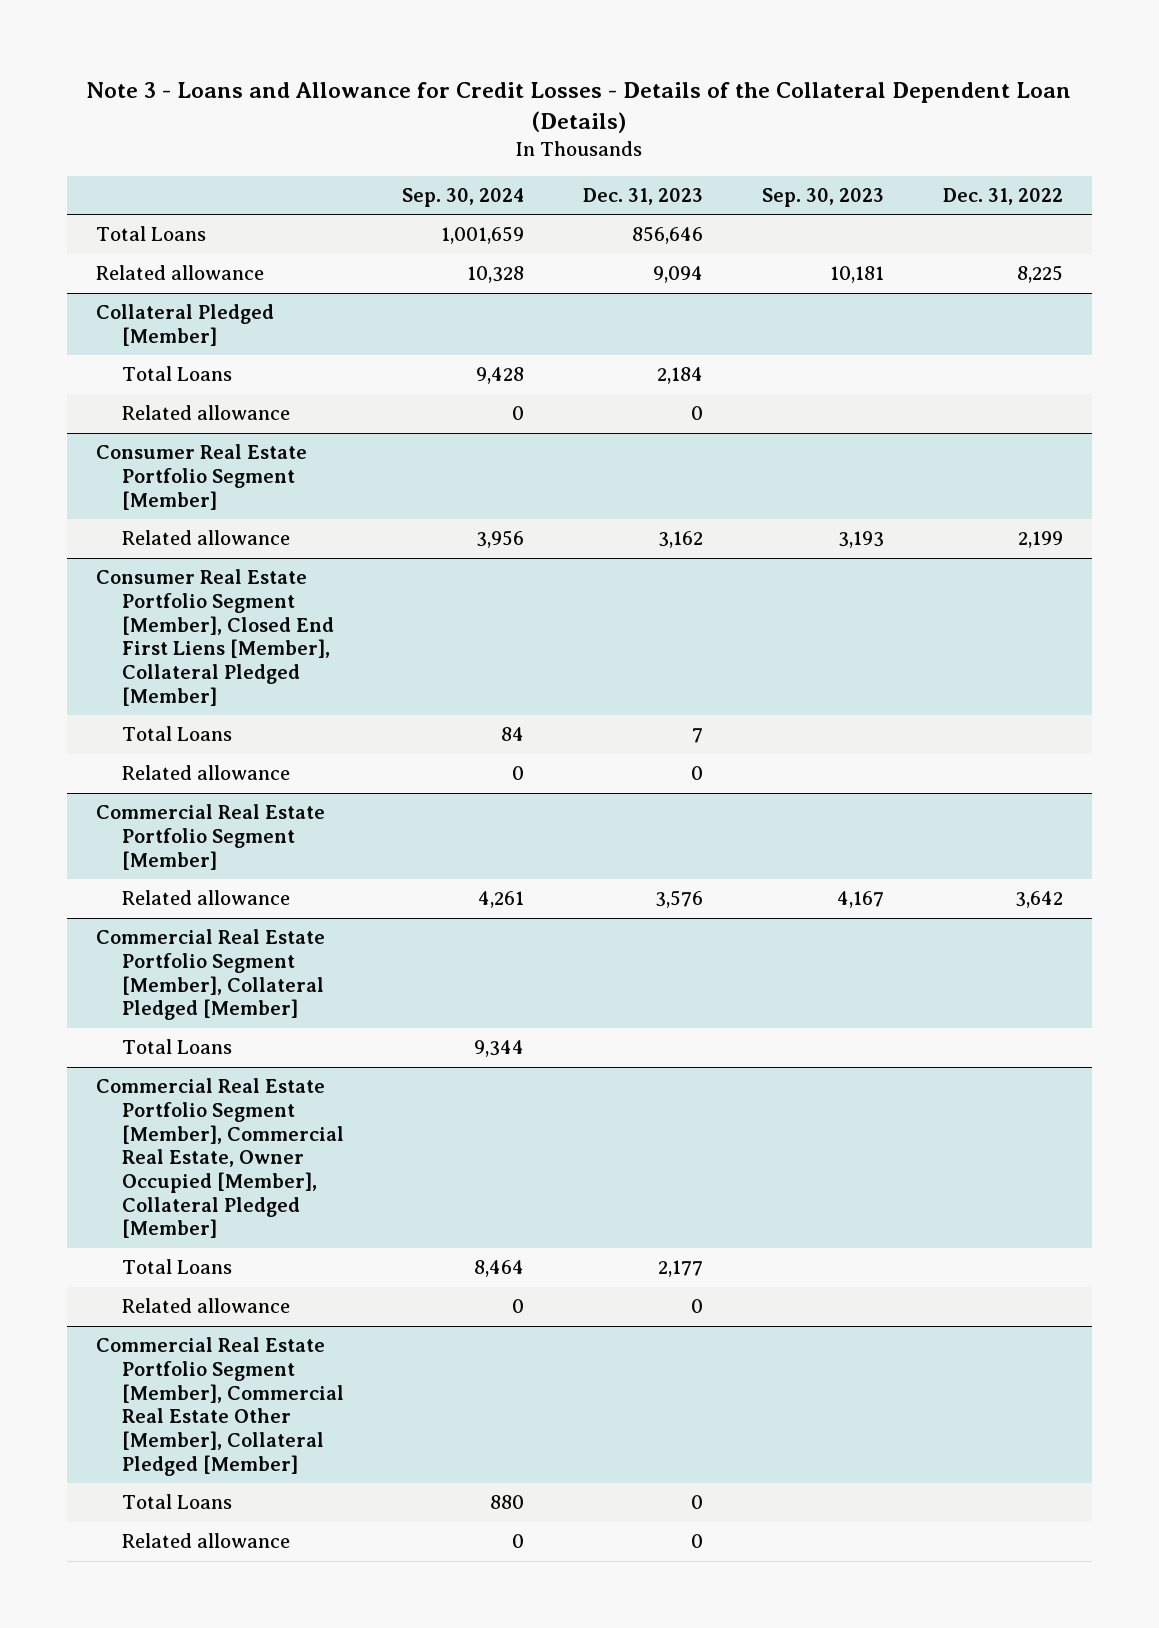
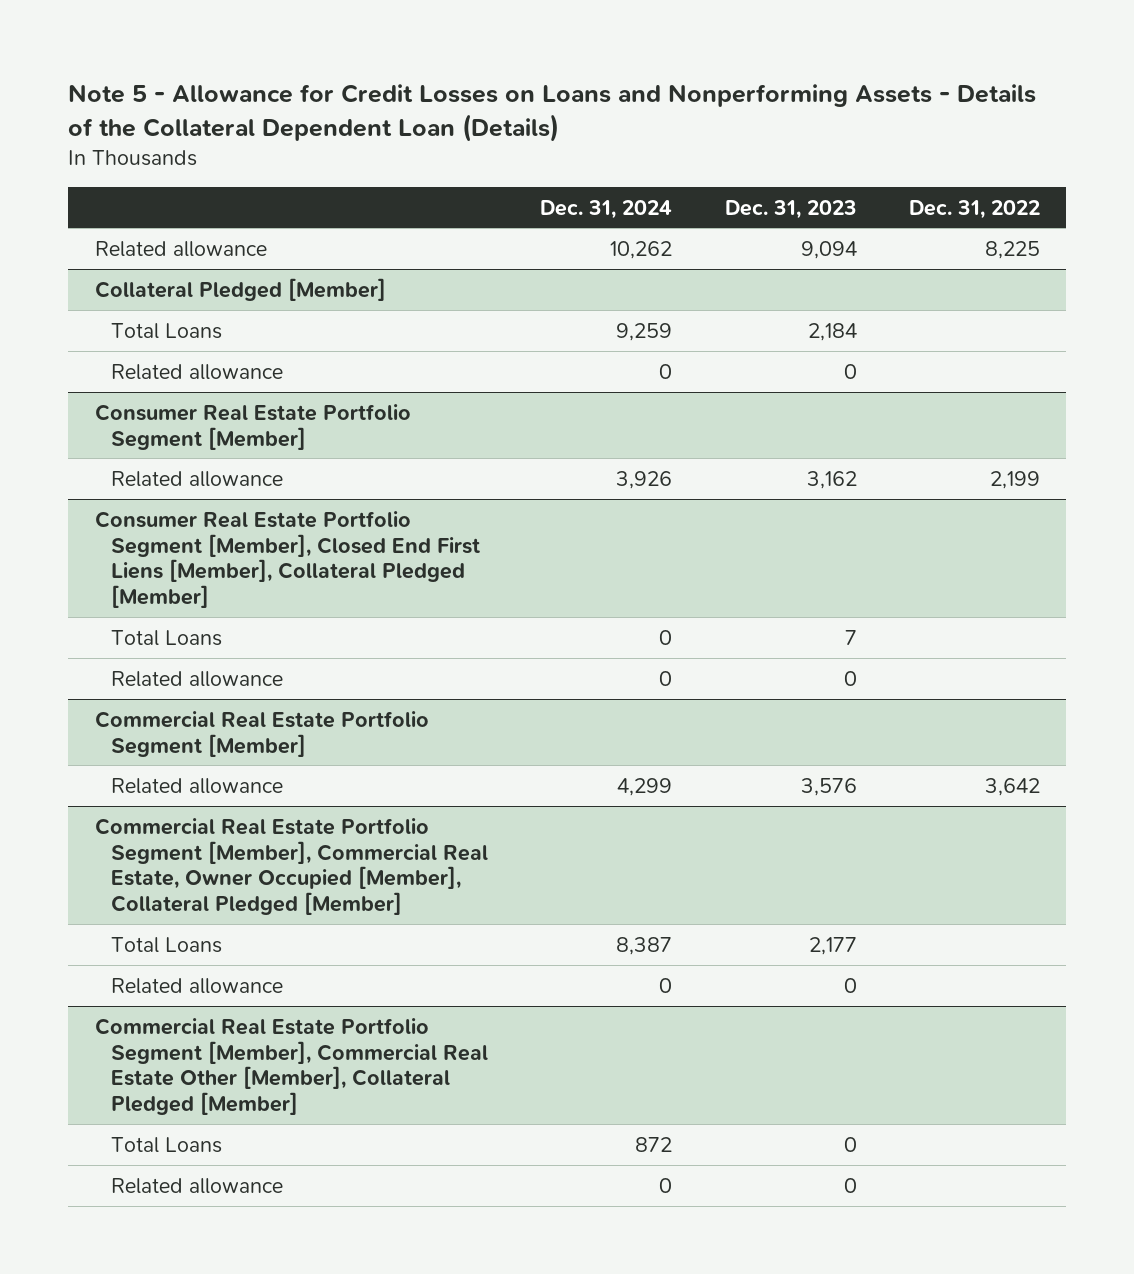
[86,81,1072,133] Note 3 - Loans and Allowance for Credit Losses - Details of the Collateral Dependent Loan (Details) -> [68,84,1037,142] Note 5 - Allowance for Credit Losses on Loans and Nonperforming Assets - Details of the Collateral Dependent Loan (Details)
[402,187,525,207] Sep. 30, 2024 -> none
[761,187,884,207] Sep. 30, 2023 -> none
none -> [540,199,673,219] Dec. 31, 2024
[96,226,207,242] Total Loans -> none
[96,929,326,1021] Commercial Real Estate Portfolio Segment [Member], Collateral Pledged [Member] -> none
[121,1039,232,1055] Total Loans -> none

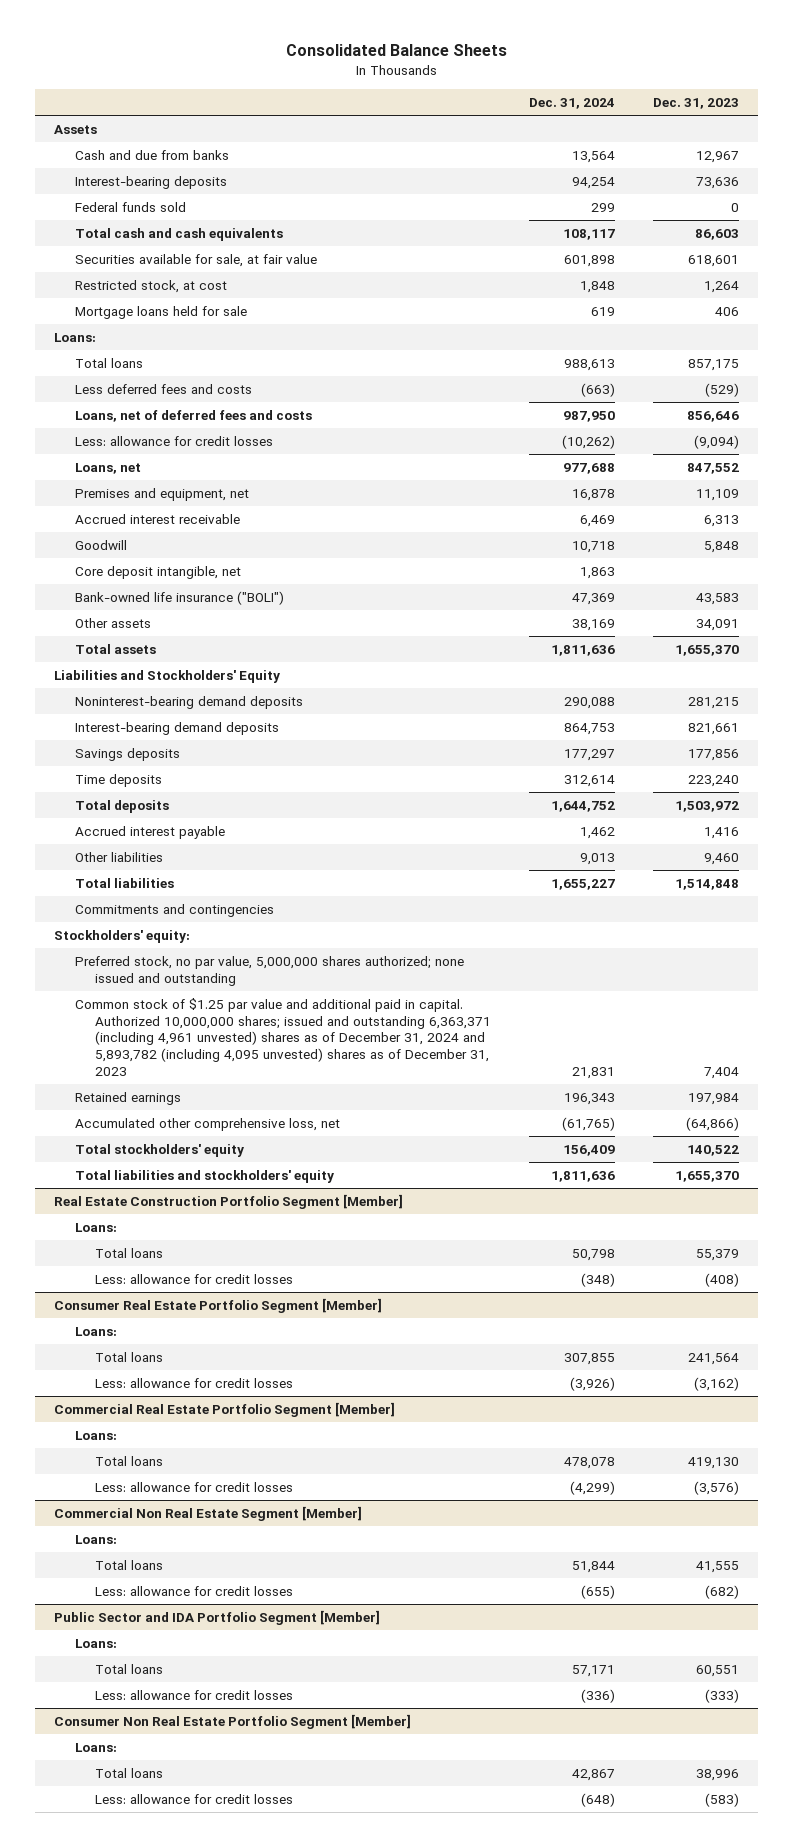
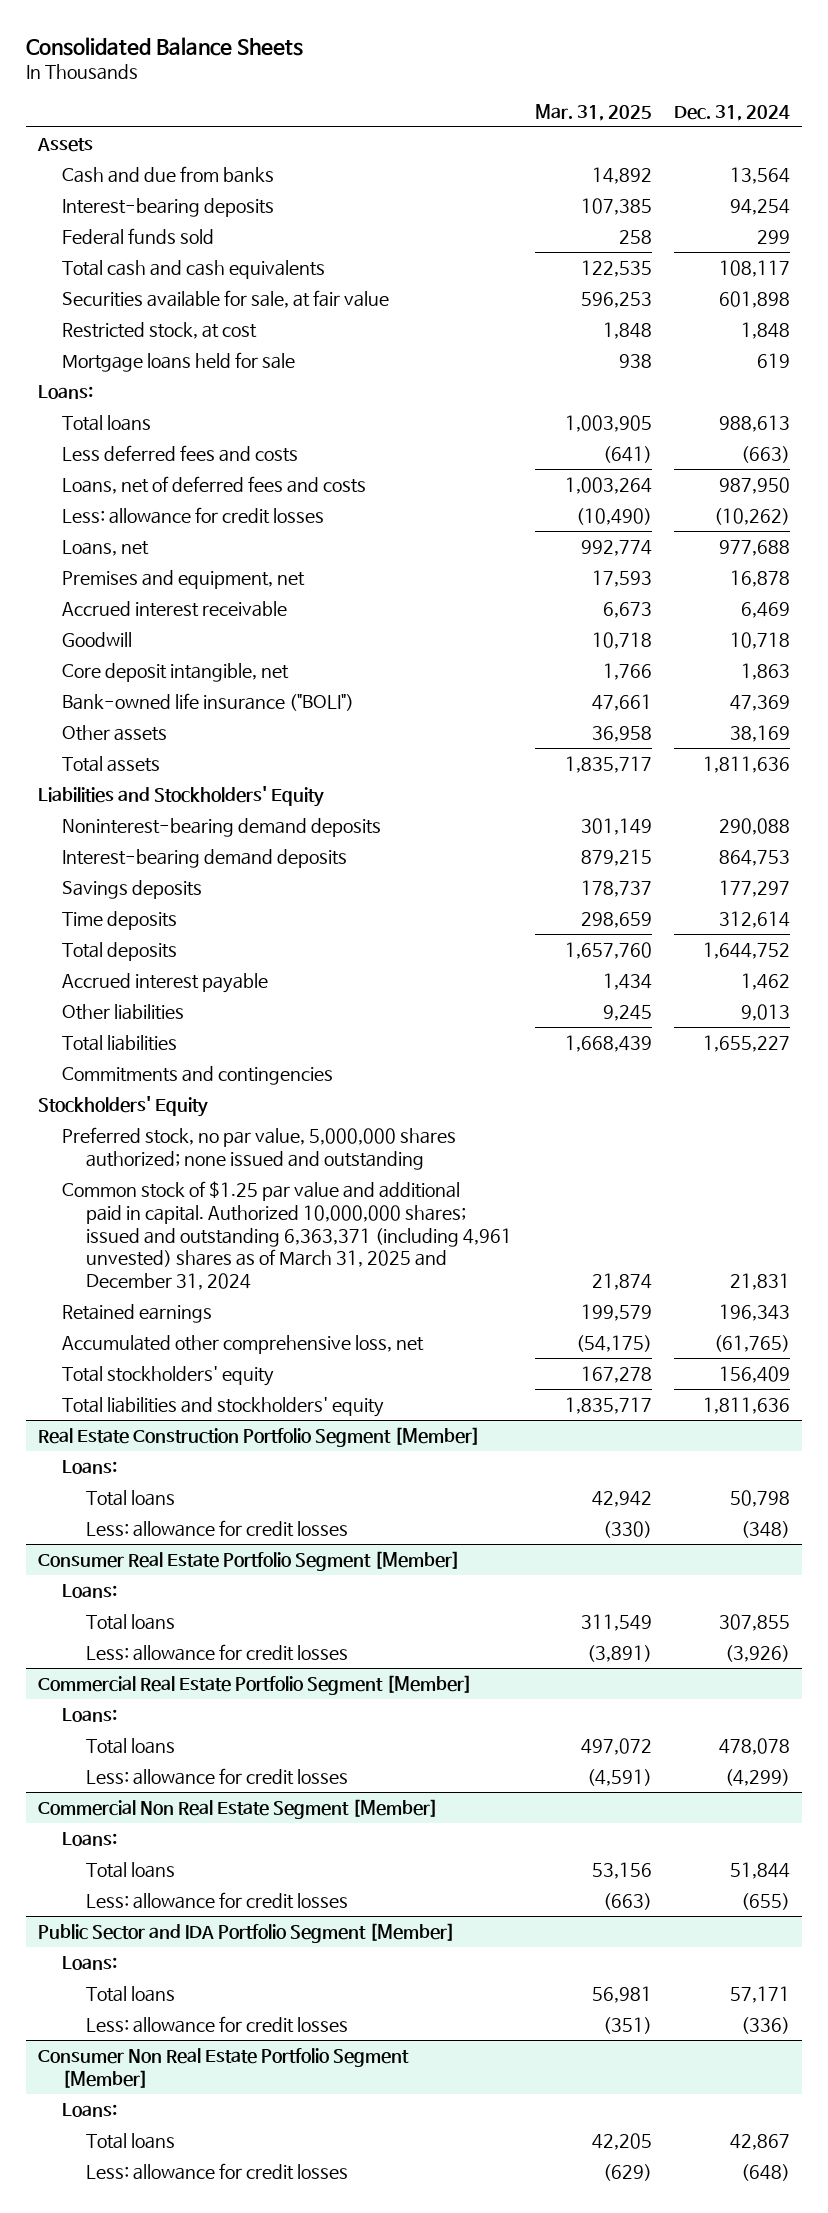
[653,97,740,109] Dec. 31, 2023 -> none
none -> [534,103,652,121] Mar. 31, 2025
[54,930,191,944] Stockholders' equity: -> [37,1095,208,1117] Stockholders' Equity
[74,998,491,1076] Common stock of $1.25 par value and additional paid in capital. Authorized 10,000,000 shares; issued and outstanding 6,363,371 (including 4,961 unvested) shares as of December 31, 2024 and 5,893,782 (including 4,095 unvested) shares as of December 31, 2023 -> [61,1180,513,1291] Common stock of $1.25 par value and additional paid in capital. Authorized 10,000,000 shares; issued and outstanding 6,363,371 (including 4,961 unvested) shares as of March 31, 2025 and December 31, 2024

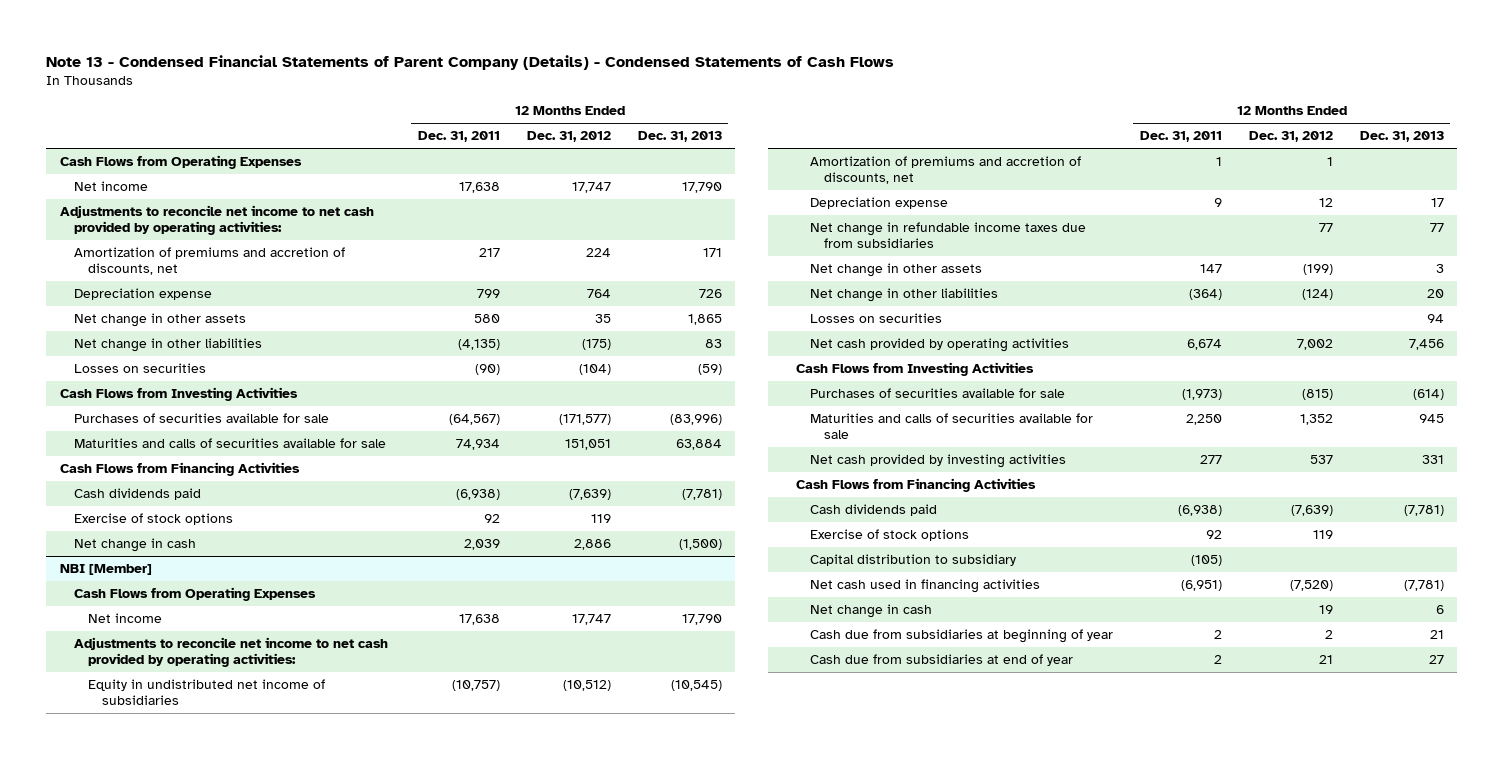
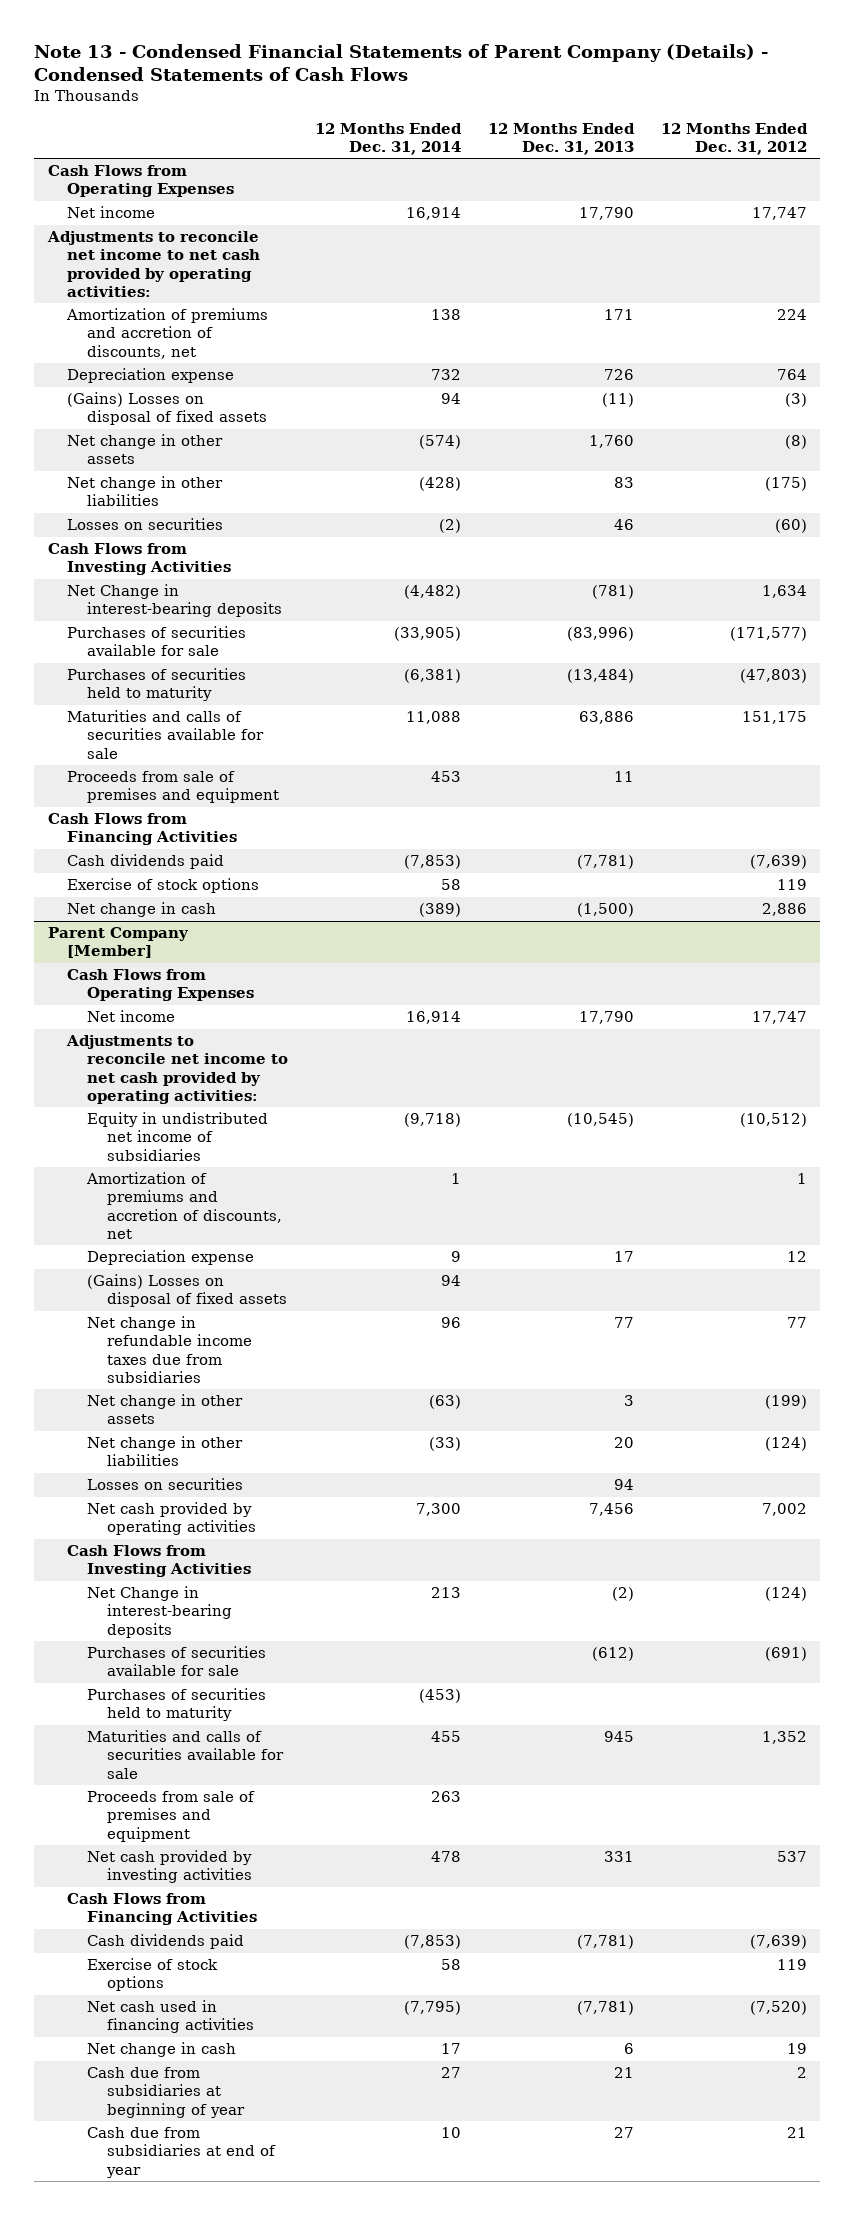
[417,131,500,143] Dec. 31, 2011 -> none
none -> [315,122,463,155] 12 Months Ended Dec. 31, 2014
none -> [67,392,268,426] (Gains) Losses on disposal of fixed assets
[594,314,611,324] 35 -> [784,435,807,450] (8)
[687,314,722,326] 1,865 -> [588,435,634,449] 1,760
[578,364,611,376] (104) -> [774,519,807,534] (60)
[697,364,722,376] (59) -> [613,519,634,531] 46
none -> [67,584,283,618] Net Change in interest-bearing deposits
none -> [67,668,247,702] Purchases of securities held to maturity
[564,439,611,451] 151,051 -> [741,711,807,725] 151,175
[675,439,722,451] 63,884 -> [578,711,634,725] 63,886
none -> [67,771,280,804] Proceeds from sale of premises and equipment
[59,564,152,576] NBI [Member] -> none
none -> [47,927,189,959] Parent Company [Member]
none -> [87,1274,288,1308] (Gains) Losses on disposal of fixed assets
none -> [87,1586,233,1638] Net Change in interest-bearing deposits
[1301,389,1333,401] (815) -> [764,1647,807,1662] (691)
[1412,389,1444,401] (614) -> [591,1647,634,1662] (612)
none -> [87,1688,267,1722] Purchases of securities held to maturity
none -> [87,1791,256,1842] Proceeds from sale of premises and equipment
[809,554,1016,567] Capital distribution to subsidiary -> none

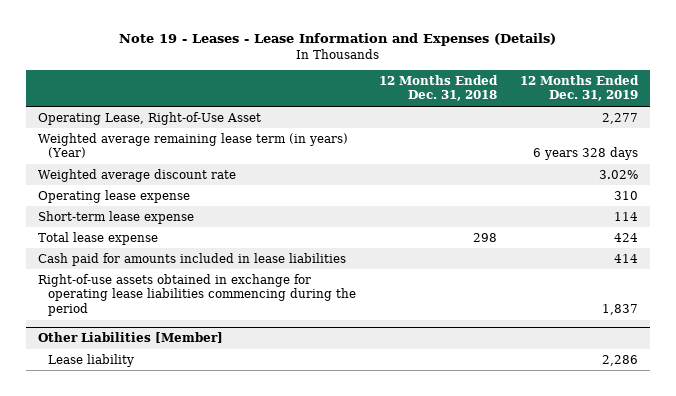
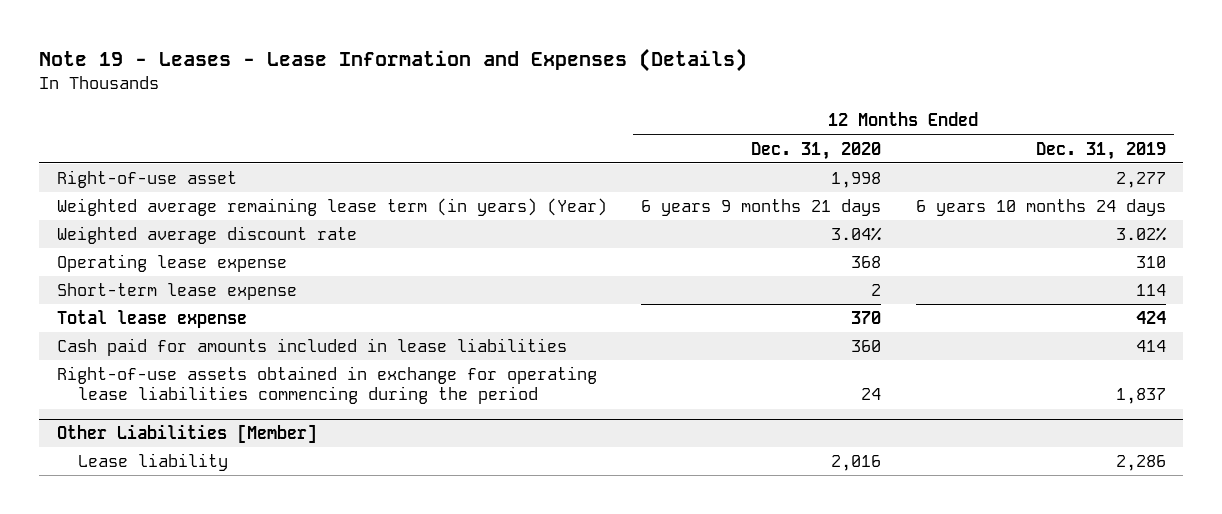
[379,74,499,102] 12 Months Ended Dec. 31, 2018 -> none
none -> [751,141,882,160] Dec. 31, 2020
[37,111,261,125] Operating Lease, Right-of-Use Asset -> [56,170,237,189] Right-of-use asset
[533,147,639,161] 6 years 328 days -> [915,199,1166,217] 6 years 10 months 24 days

